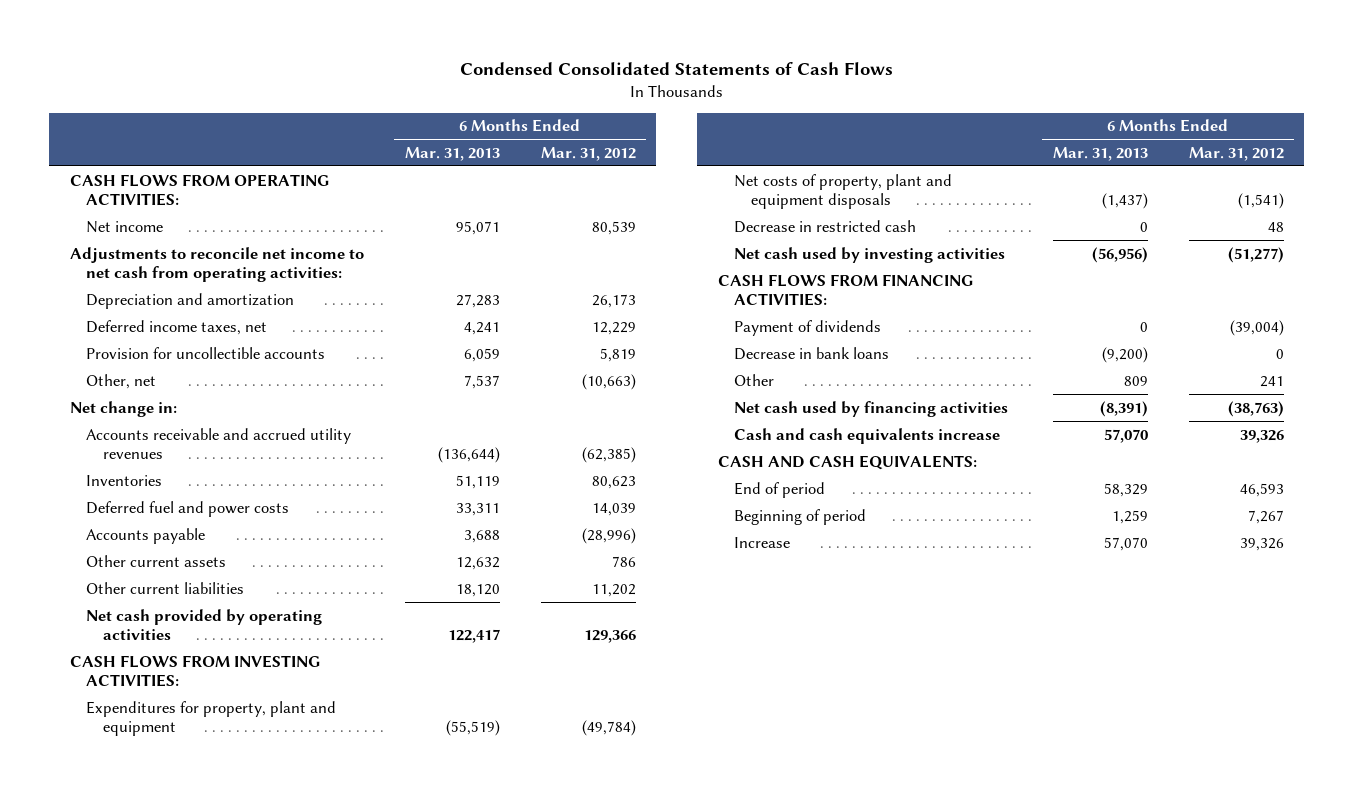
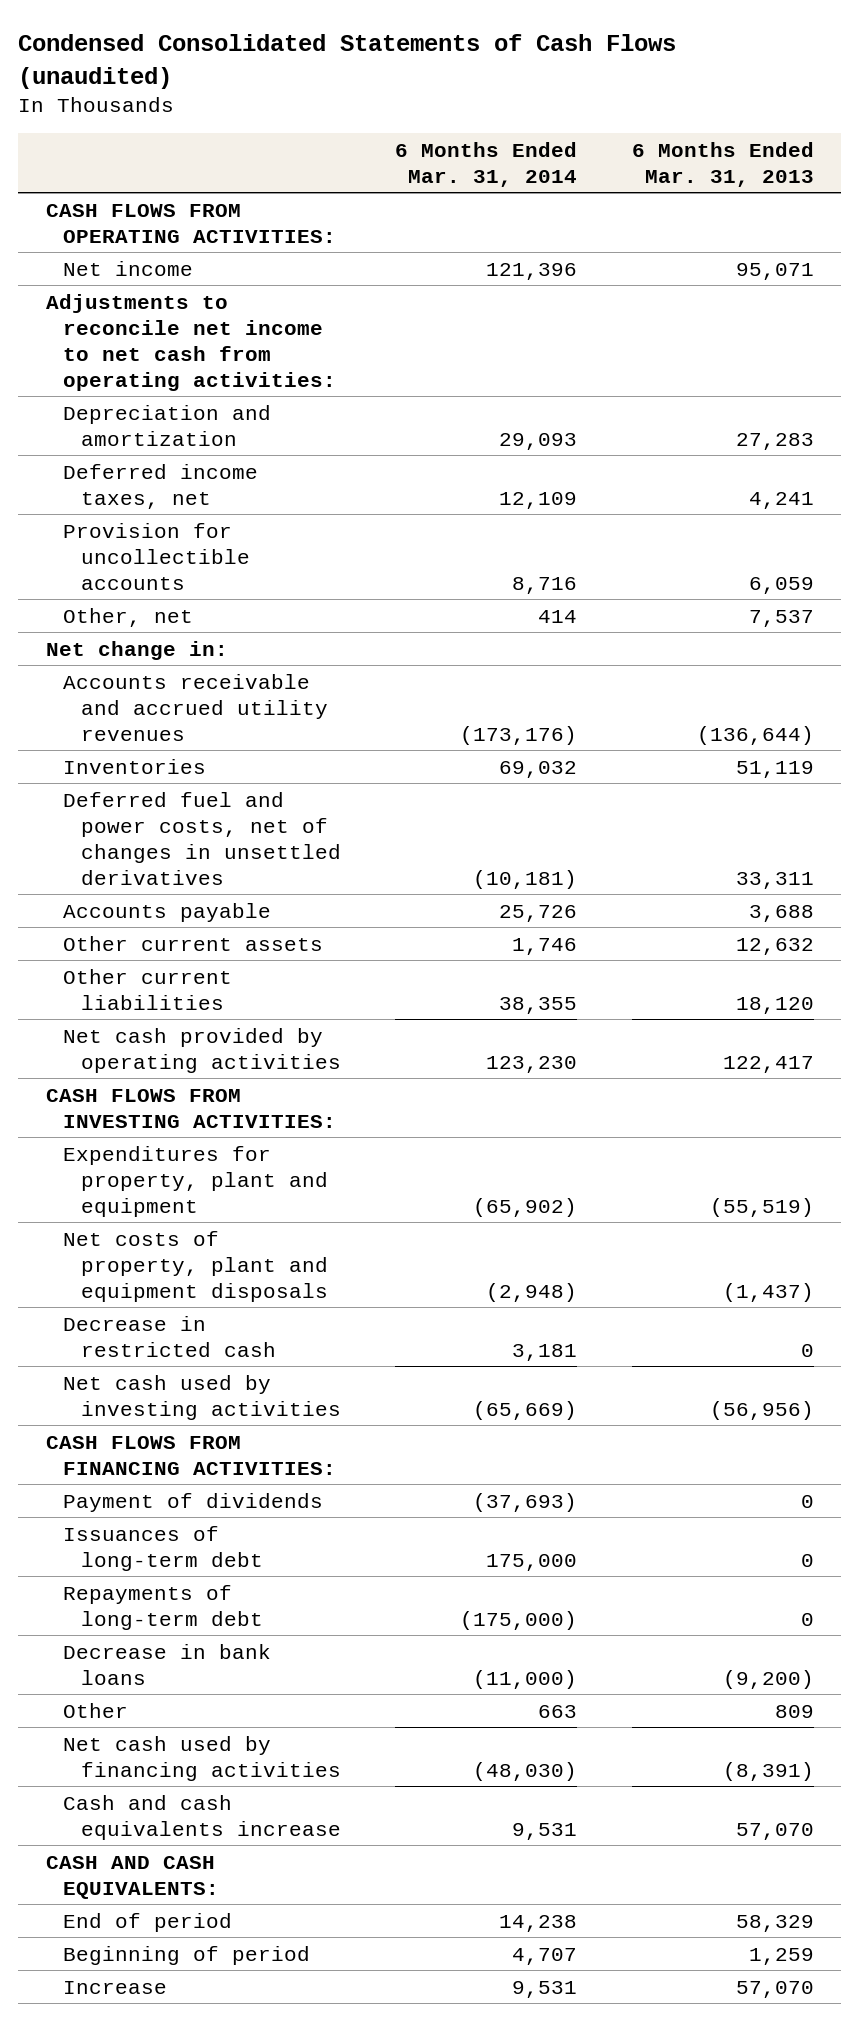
[459,61,893,75] Condensed Consolidated Statements of Cash Flows -> [18,34,677,89] Condensed Consolidated Statements of Cash Flows (unaudited)
[540,146,636,161] Mar. 31, 2012 -> none
none -> [395,141,578,187] 6 Months Ended Mar. 31, 2014
[86,500,290,517] Deferred fuel and power costs -> [63,791,342,885] Deferred fuel and power costs, net of changes in unsettled derivatives
none -> [63,1525,264,1571] Issuances of long-term debt
none -> [63,1584,264,1630] Repayments of long-term debt

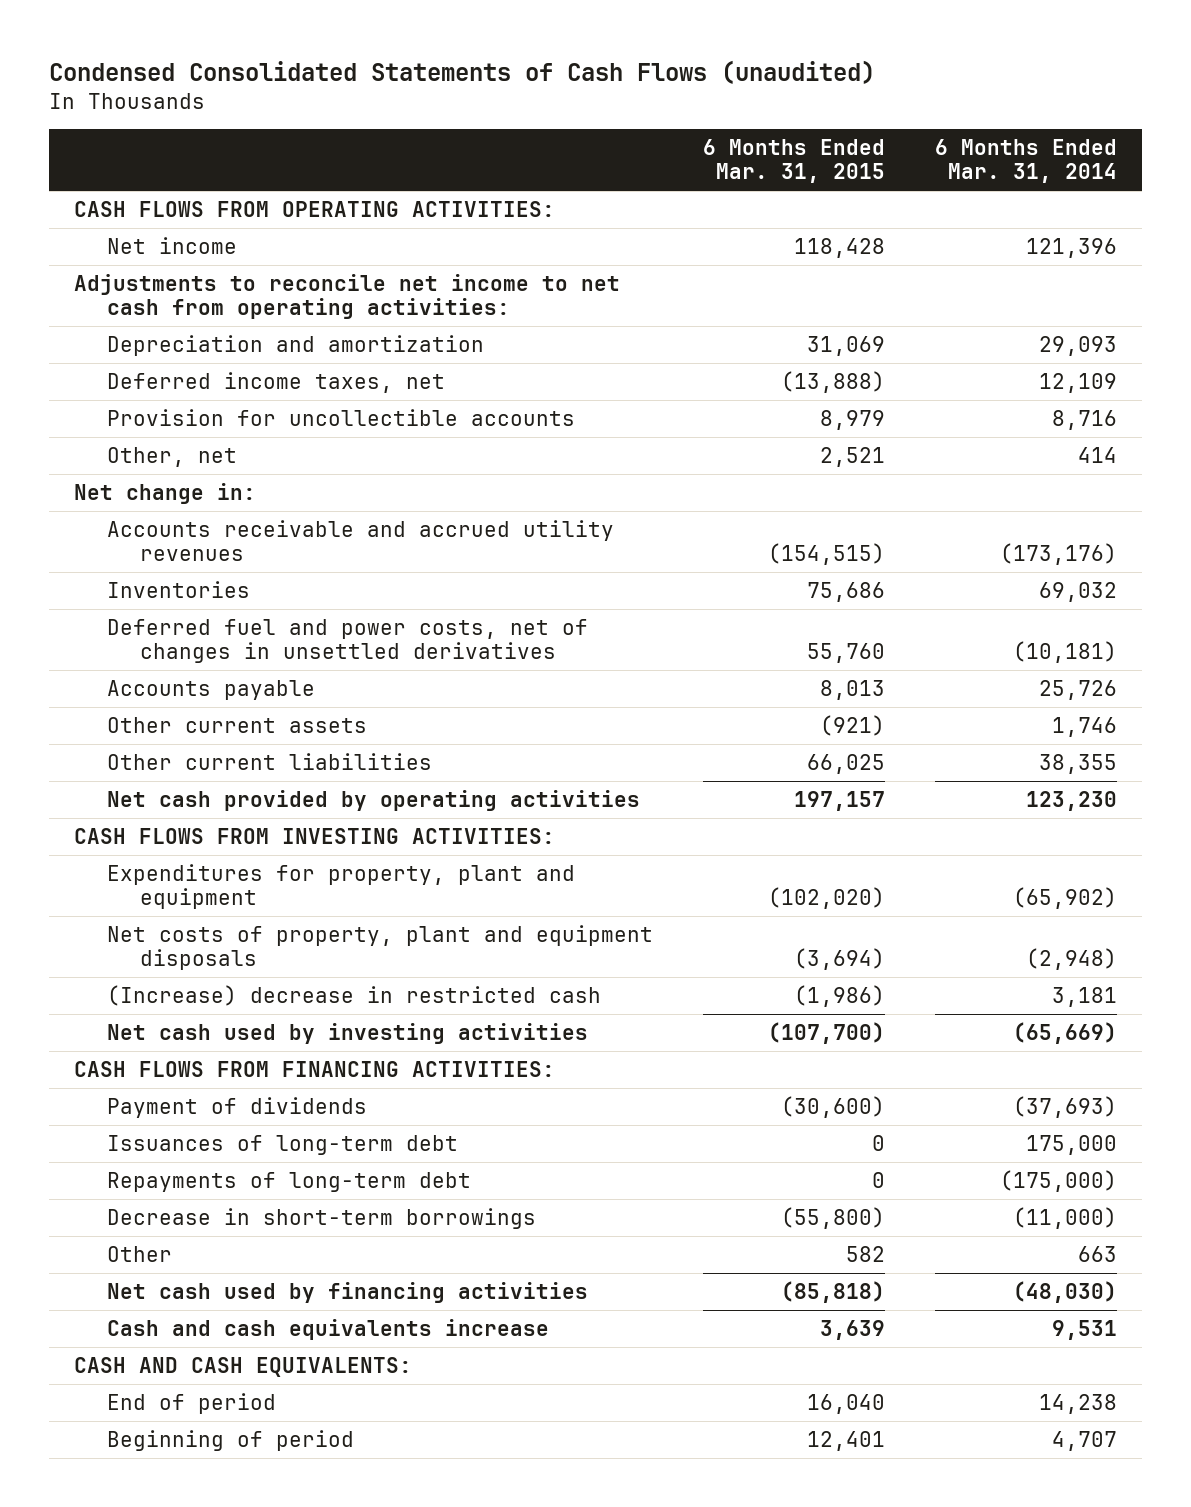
[631,141,814,187] 6 Months Ended Mar. 31, 2013 -> none
none -> [702,139,885,184] 6 Months Ended Mar. 31, 2015
[63,1315,277,1357] Decrease in restricted cash -> [106,984,601,1006] (Increase) decrease in restricted cash
[63,1643,272,1685] Decrease in bank loans -> [106,1207,536,1229] Decrease in short-term borrowings
[63,1980,168,1994] Increase -> none

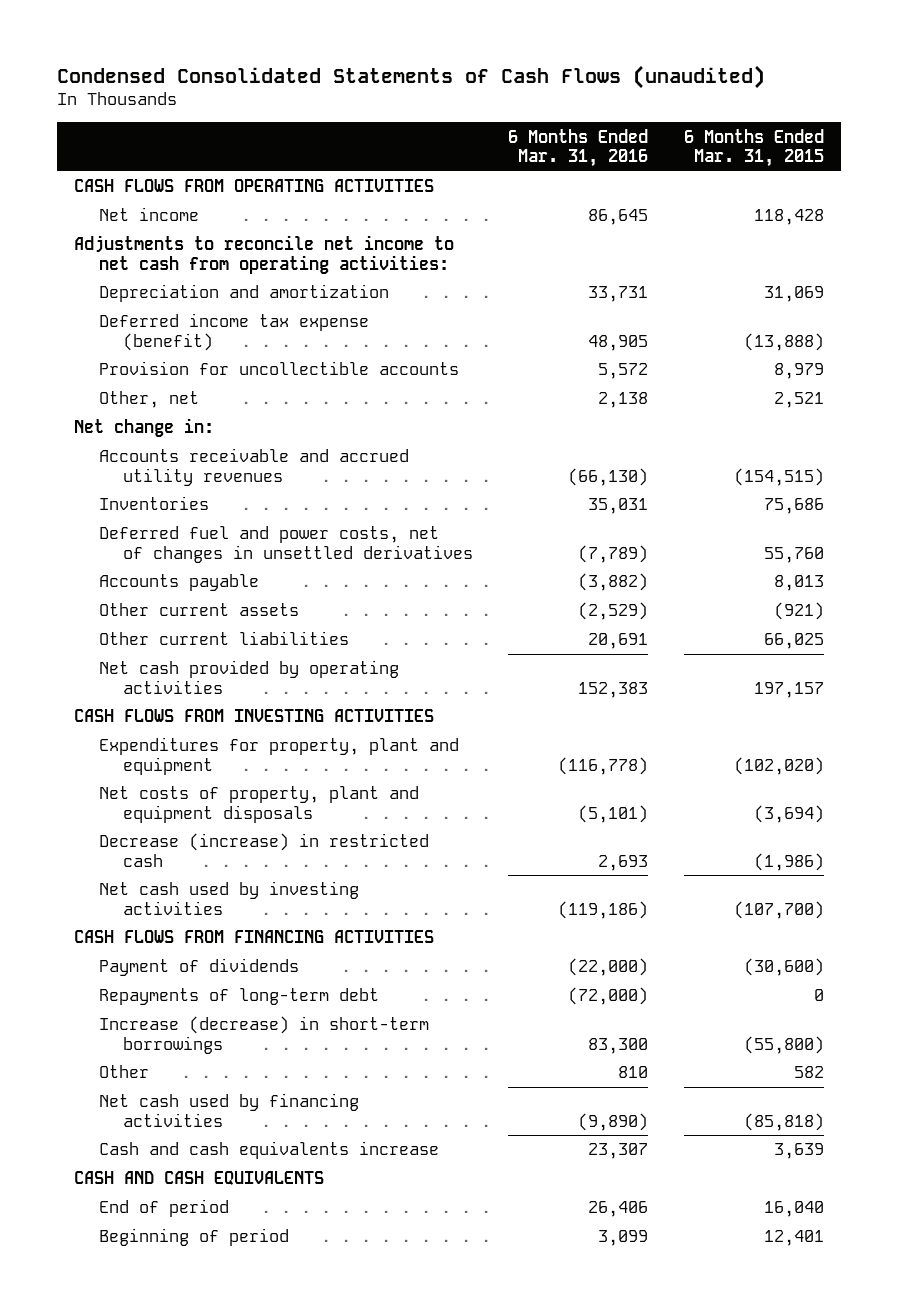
[934,139,1117,184] 6 Months Ended Mar. 31, 2014 -> none
none -> [508,128,649,168] 6 Months Ended Mar. 31, 2016
[74,200,556,217] CASH FLOWS FROM OPERATING ACTIVITIES: -> [74,179,435,193] CASH FLOWS FROM OPERATING ACTIVITIES
[106,371,445,393] Deferred income taxes, net -> [98,313,369,351] Deferred income tax expense (benefit)
[74,827,556,844] CASH FLOWS FROM INVESTING ACTIVITIES: -> [74,709,435,723] CASH FLOWS FROM INVESTING ACTIVITIES
[106,984,601,1006] (Increase) decrease in restricted cash -> [98,833,429,867] Decrease (increase) in restricted cash
[74,1060,556,1077] CASH FLOWS FROM FINANCING ACTIVITIES: -> [74,930,435,944] CASH FLOWS FROM FINANCING ACTIVITIES
[106,1134,458,1155] Issuances of long-term debt -> none
[106,1207,536,1229] Decrease in short-term borrowings -> [98,1016,429,1054] Increase (decrease) in short-term borrowings
[74,1356,413,1377] CASH AND CASH EQUIVALENTS: -> [74,1171,325,1186] CASH AND CASH EQUIVALENTS

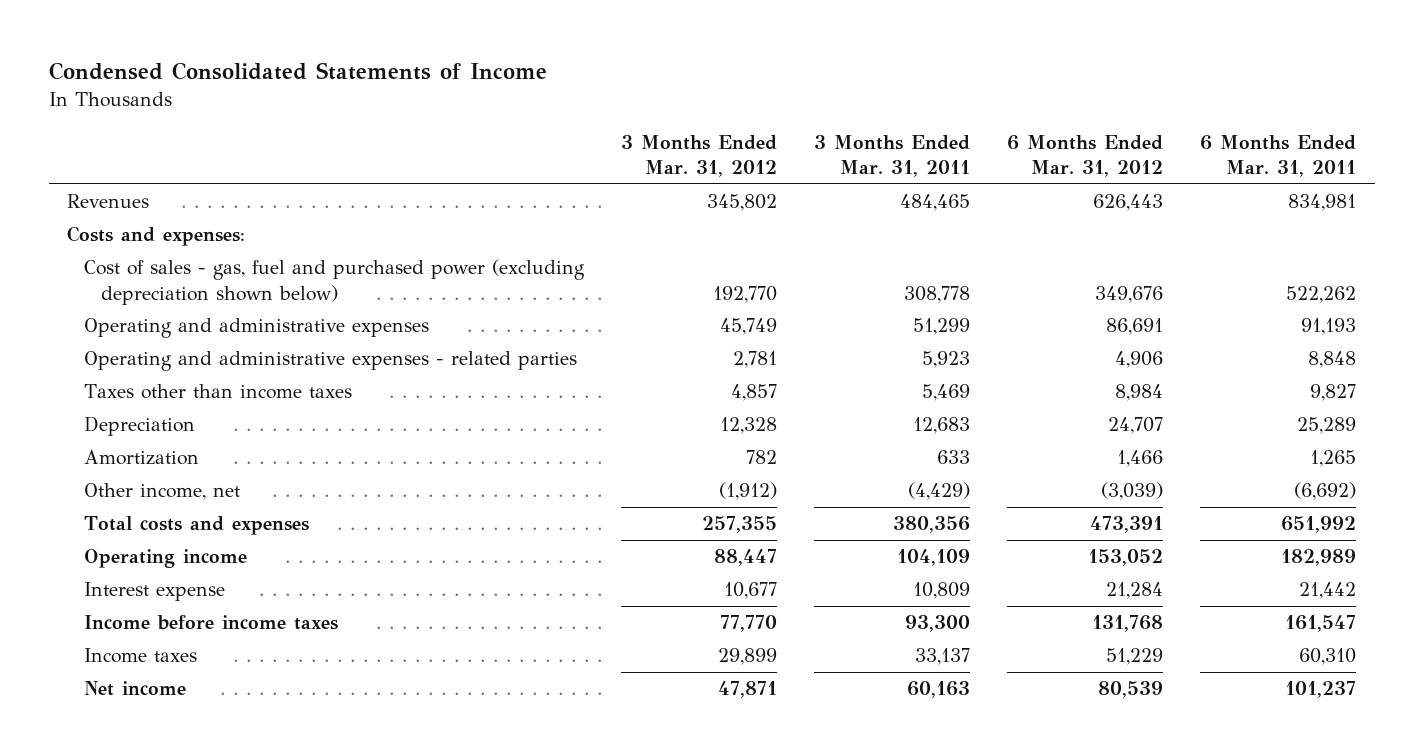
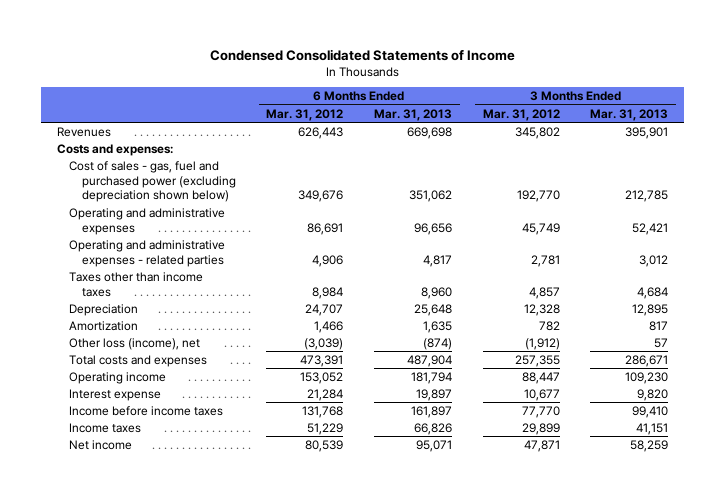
[814,134,971,178] 3 Months Ended Mar. 31, 2011 -> none
[1200,134,1357,178] 6 Months Ended Mar. 31, 2011 -> none
none -> [374,108,453,121] Mar. 31, 2013
none -> [590,108,669,121] Mar. 31, 2013
[84,483,241,501] Other income, net -> [69,337,201,350] Other loss (income), net

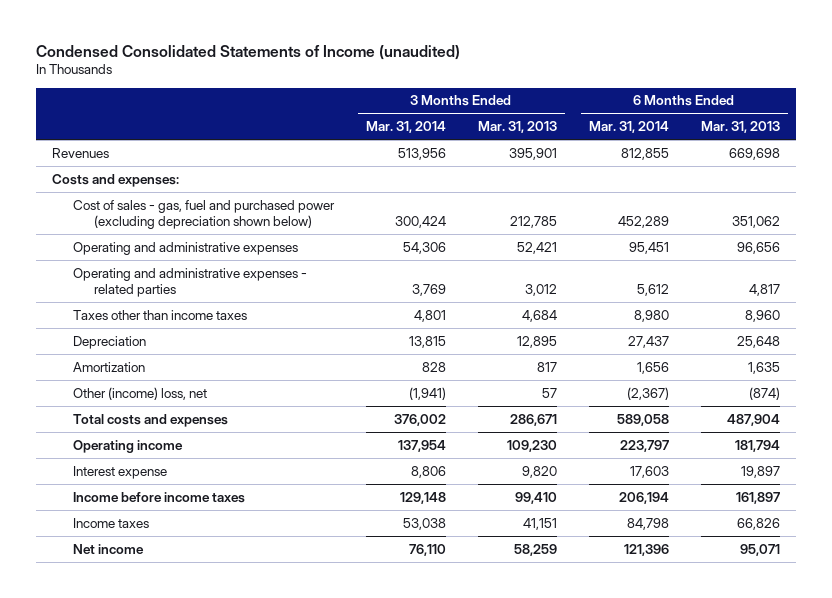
[209,48,515,61] Condensed Consolidated Statements of Income -> [35,44,460,60] Condensed Consolidated Statements of Income (unaudited)
[266,108,344,121] Mar. 31, 2012 -> none
[482,108,560,121] Mar. 31, 2012 -> none
none -> [365,121,446,134] Mar. 31, 2014
none -> [588,121,669,134] Mar. 31, 2014
[69,337,201,350] Other loss (income), net -> [72,386,207,400] Other (income) loss, net

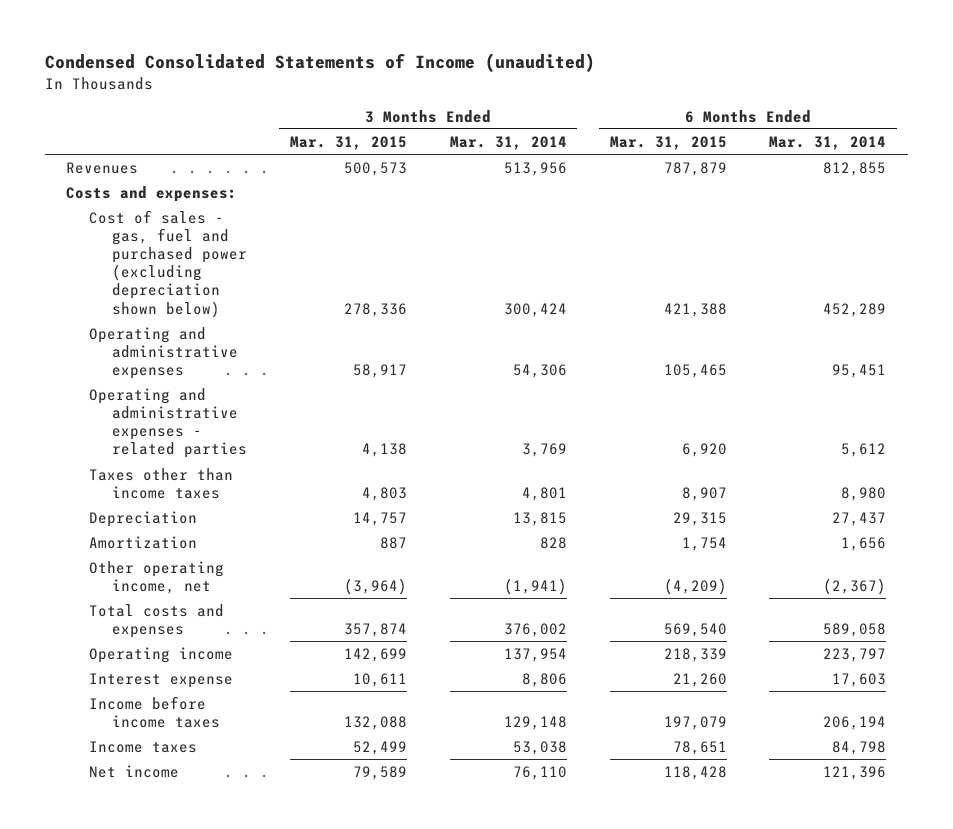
[477,121,557,134] Mar. 31, 2013 -> none
[700,121,780,134] Mar. 31, 2013 -> none
none -> [289,135,407,150] Mar. 31, 2015
none -> [609,135,727,150] Mar. 31, 2015
[72,386,207,400] Other (income) loss, net -> [89,560,225,595] Other operating income, net

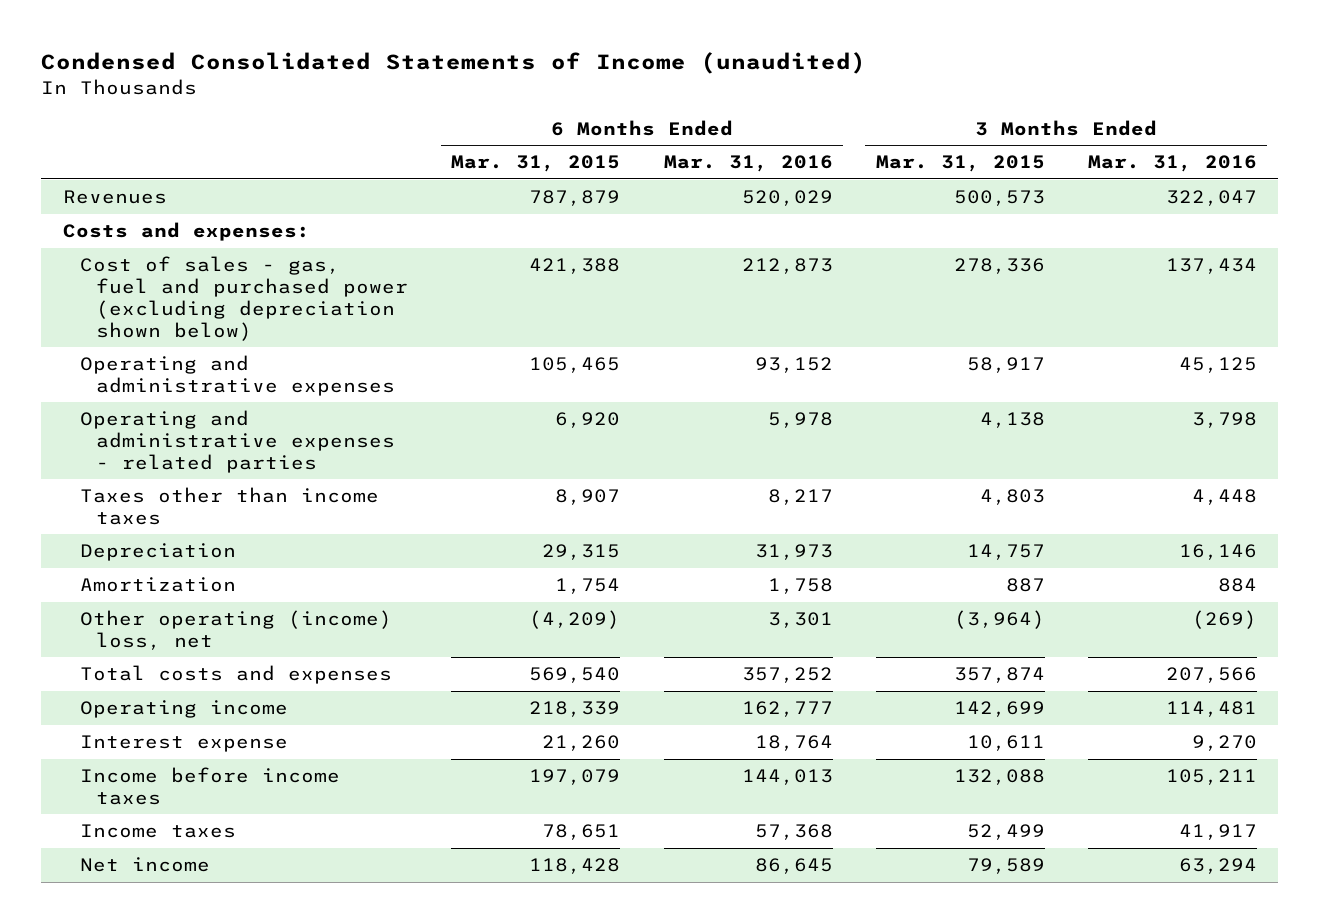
[449,135,567,150] Mar. 31, 2014 -> none
[769,135,887,150] Mar. 31, 2014 -> none
none -> [663,155,833,173] Mar. 31, 2016
none -> [1087,155,1257,173] Mar. 31, 2016
[89,560,225,595] Other operating income, net -> [79,610,392,650] Other operating (income) loss, net

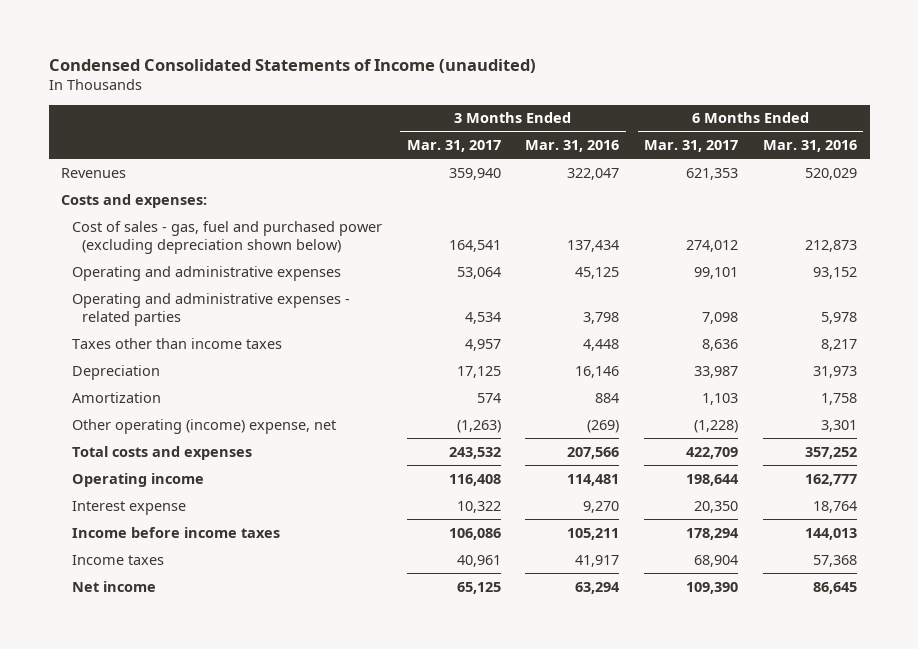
[451,155,621,173] Mar. 31, 2015 -> none
[875,155,1045,173] Mar. 31, 2015 -> none
none -> [406,140,501,153] Mar. 31, 2017
none -> [644,140,739,153] Mar. 31, 2017
[79,610,392,650] Other operating (income) loss, net -> [71,418,336,434] Other operating (income) expense, net

